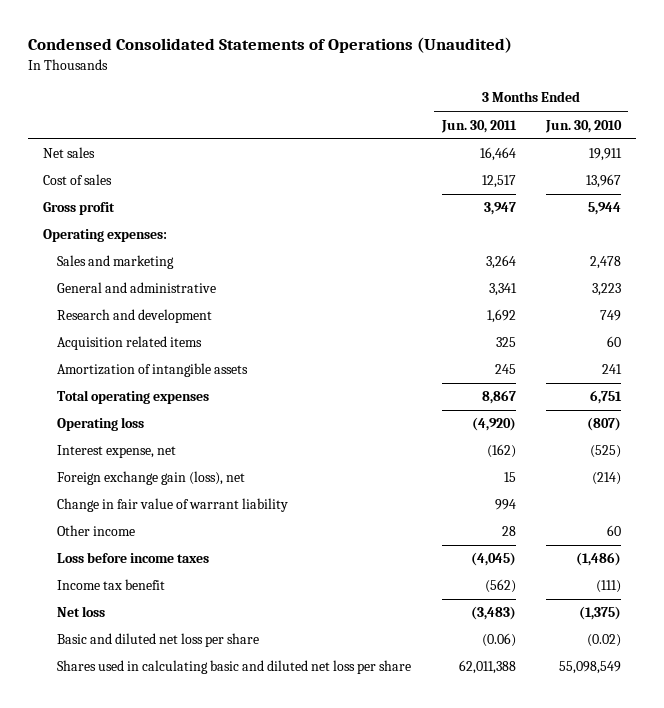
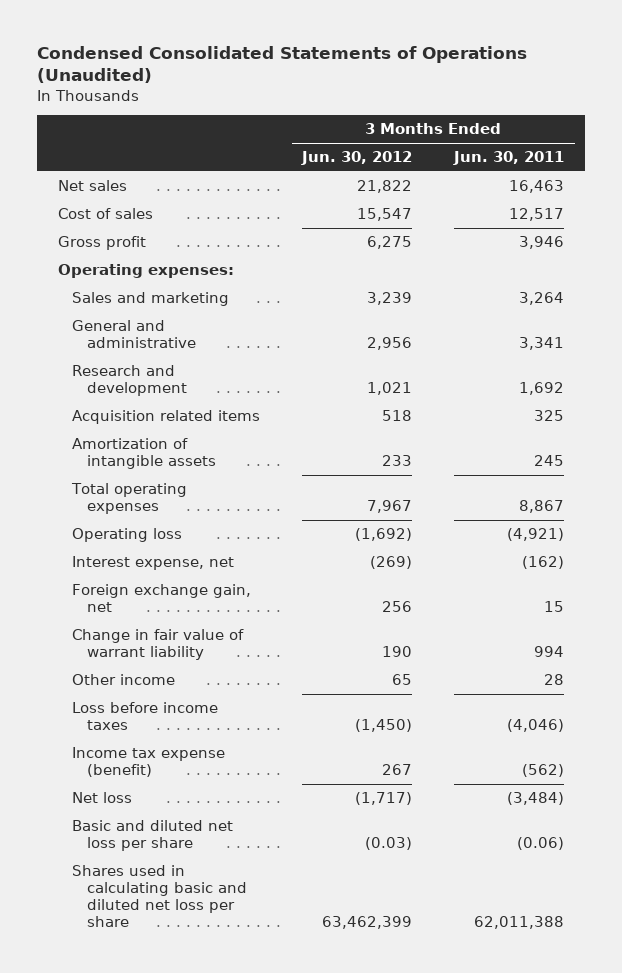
[544,119,622,133] Jun. 30, 2010 -> none
none -> [301,151,413,166] Jun. 30, 2012
[479,147,516,162] 16,464 -> [509,180,565,194] 16,463
[483,202,516,216] 3,947 -> [519,236,565,250] 3,946
[471,417,516,432] (4,920) -> [507,528,565,542] (4,921)
[57,471,246,486] Foreign exchange gain (loss), net -> [72,584,252,613] Foreign exchange gain, net
[470,552,516,567] (4,045) -> [507,719,565,733] (4,046)
[57,579,166,591] Income tax benefit -> [72,747,226,778] Income tax expense (benefit)
[470,606,516,621] (3,483) -> [507,792,565,806] (3,484)

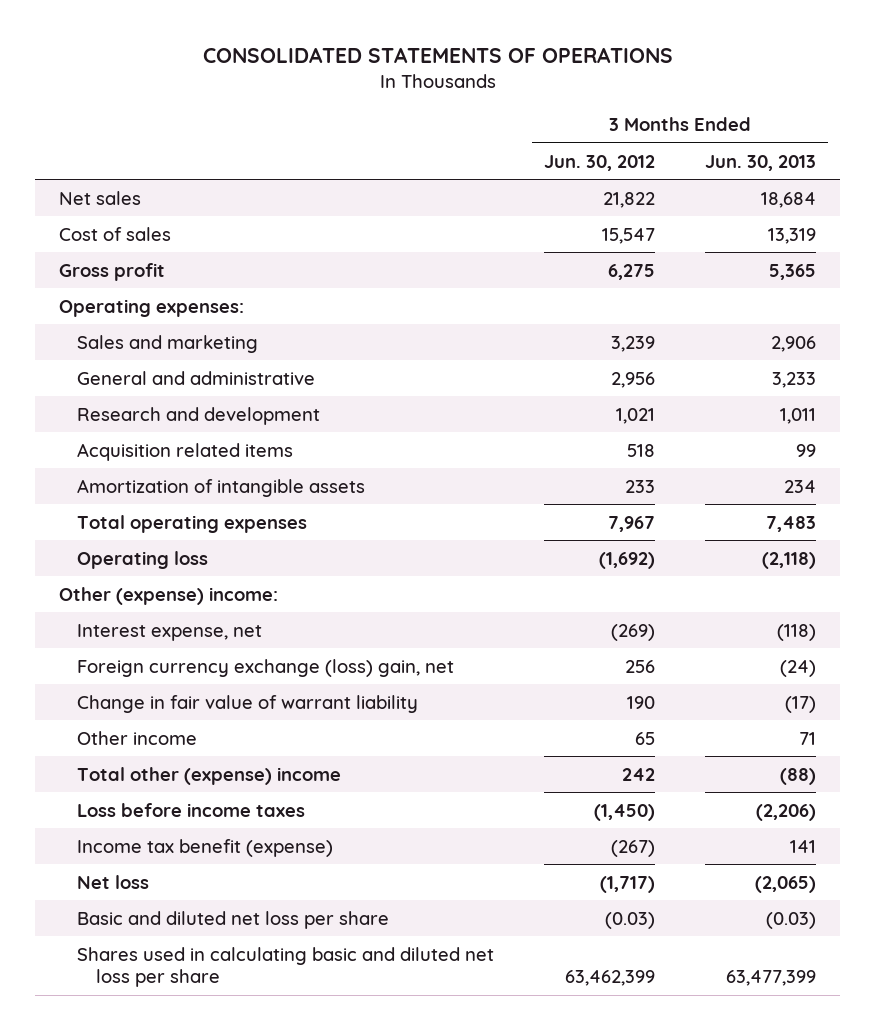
[36,45,527,84] Condensed Consolidated Statements of Operations (Unaudited) -> [202,47,673,64] CONSOLIDATED STATEMENTS OF OPERATIONS
[453,151,565,166] Jun. 30, 2011 -> none
none -> [704,154,816,171] Jun. 30, 2013
none -> [59,586,279,605] Other (expense) income:
[72,584,252,613] Foreign exchange gain, net -> [77,658,455,677] Foreign currency exchange (loss) gain, net
none -> [77,766,342,785] Total other (expense) income
[72,747,226,778] Income tax expense (benefit) -> [77,838,334,857] Income tax benefit (expense)
[382,764,413,776] 267 -> [611,839,656,857] (267)

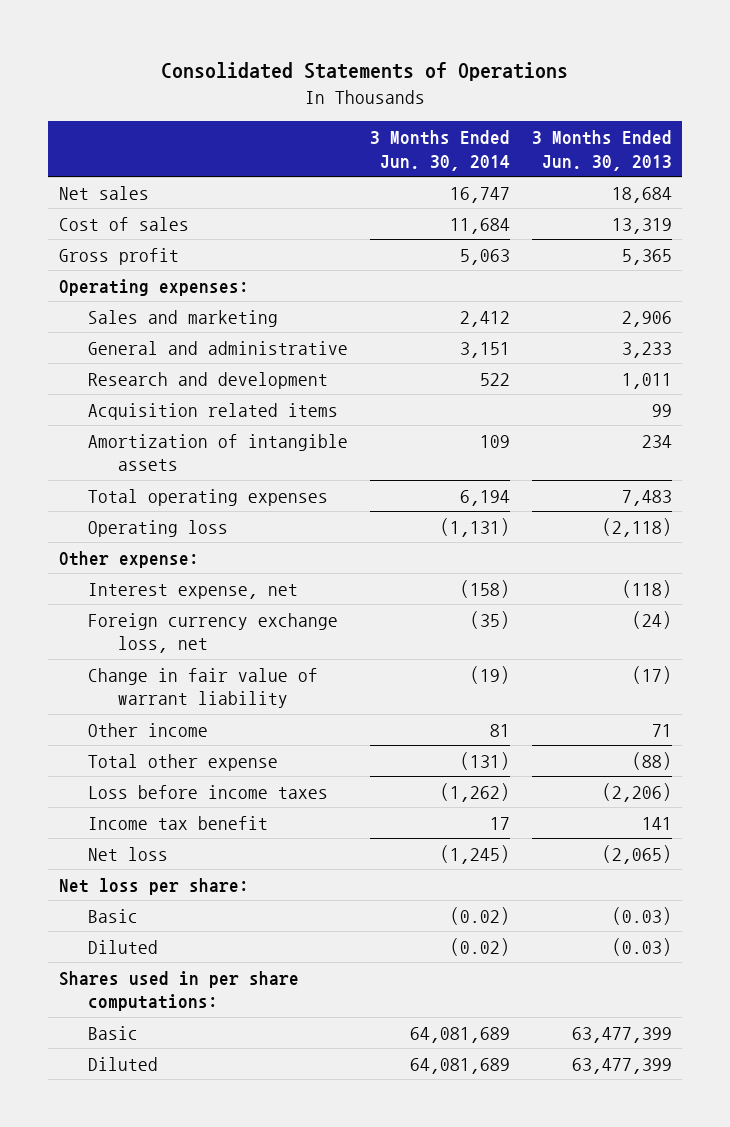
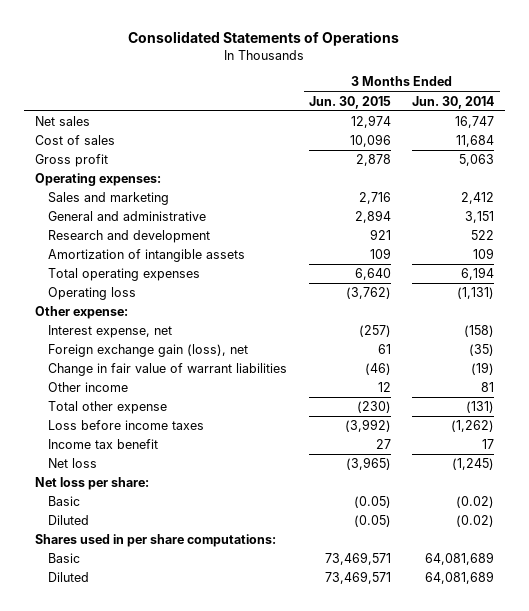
[531,130,672,171] 3 Months Ended Jun. 30, 2013 -> none
none -> [308,95,391,109] Jun. 30, 2015
[88,402,339,420] Acquisition related items -> none
[88,612,339,654] Foreign currency exchange loss, net -> [48,344,249,358] Foreign exchange gain (loss), net
[88,667,319,709] Change in fair value of warrant liability -> [48,363,288,377] Change in fair value of warrant liabilities

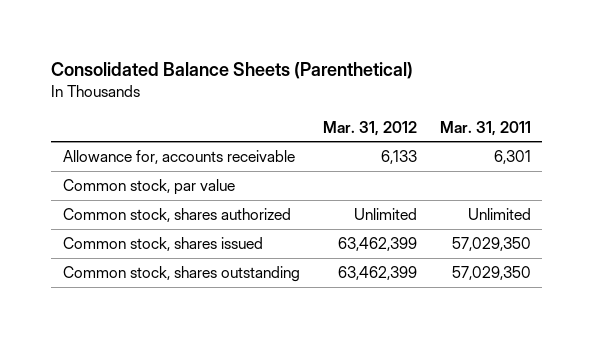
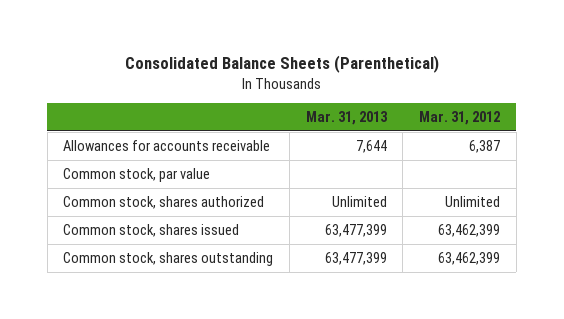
[439,120,531,136] Mar. 31, 2011 -> none
none -> [305,110,388,125] Mar. 31, 2013
[62,150,295,165] Allowance for, accounts receivable -> [63,139,271,151] Allowances for accounts receivable
[380,150,417,165] 6,133 -> [469,139,501,153] 6,387

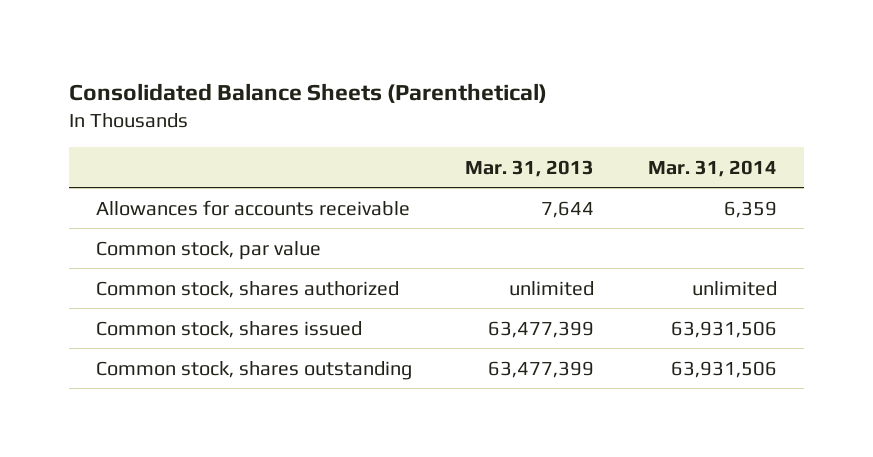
[419,110,501,125] Mar. 31, 2012 -> none
none -> [648,159,778,177] Mar. 31, 2014
[331,195,387,207] Unlimited -> [509,280,595,296] unlimited

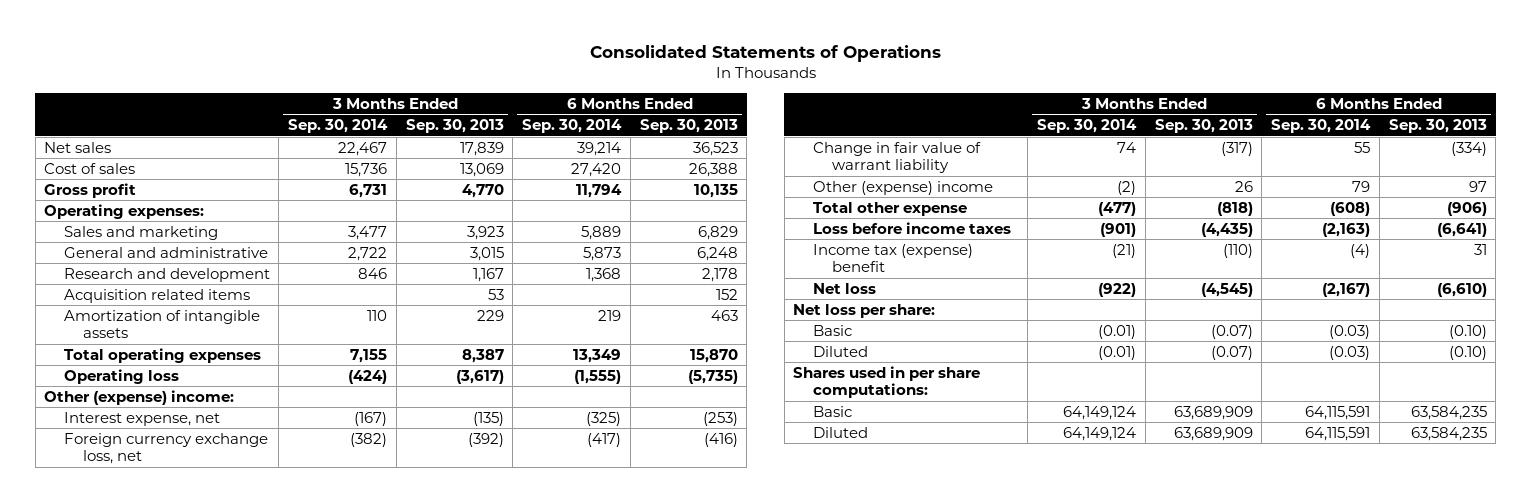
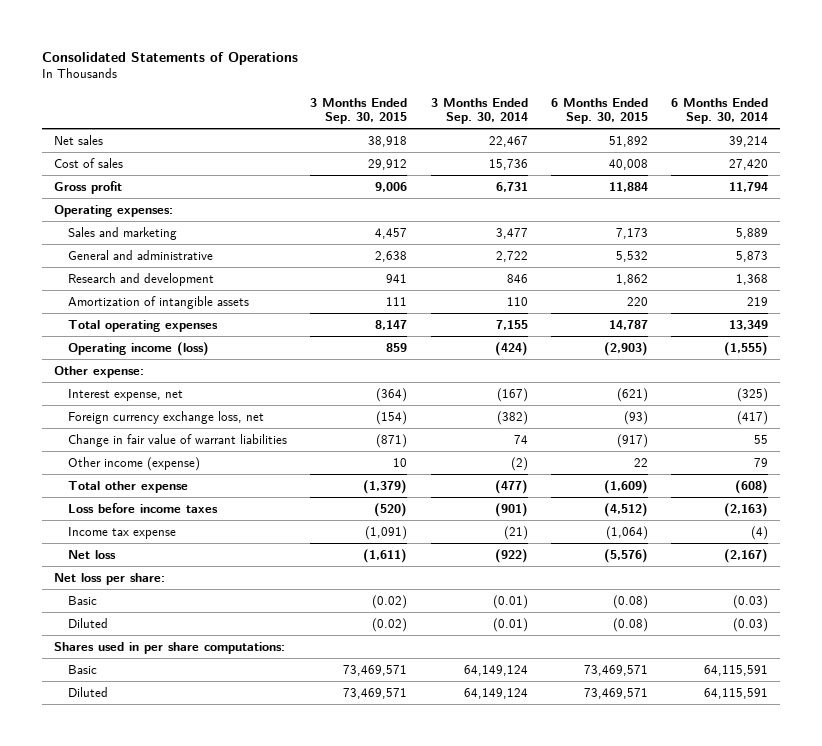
[405,119,504,134] Sep. 30, 2013 -> none
[639,119,738,134] Sep. 30, 2013 -> none
none -> [310,97,408,124] 3 Months Ended Sep. 30, 2015
none -> [550,97,648,124] 6 Months Ended Sep. 30, 2015
[63,288,250,303] Acquisition related items -> none
[63,368,179,384] Operating loss -> [67,342,209,357] Operating income (loss)
[44,389,235,405] Other (expense) income: -> [54,366,145,379] Other expense:
[812,141,981,174] Change in fair value of warrant liability -> [67,434,287,448] Change in fair value of warrant liabilities
[812,180,993,195] Other (expense) income -> [67,457,200,472] Other income (expense)
[812,243,973,273] Income tax (expense) benefit -> [67,527,176,540] Income tax expense

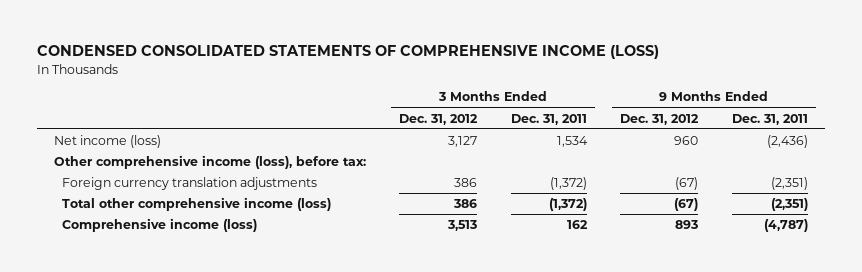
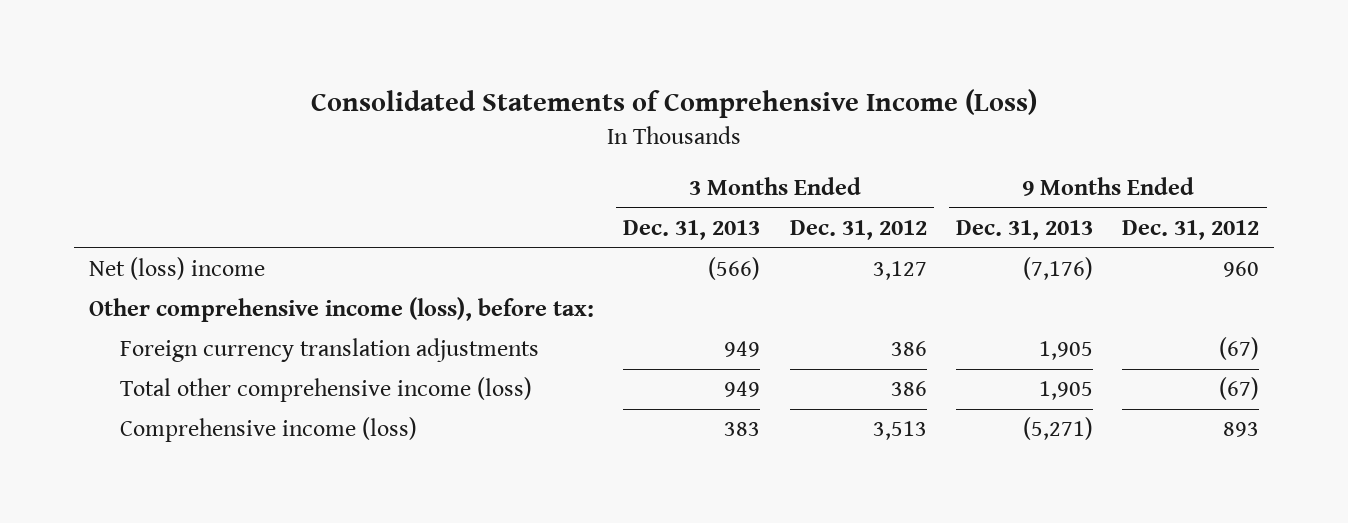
[36,45,659,60] CONDENSED CONSOLIDATED STATEMENTS OF COMPREHENSIVE INCOME (LOSS) -> [311,89,1038,119] Consolidated Statements of Comprehensive Income (Loss)
[510,113,587,125] Dec. 31, 2011 -> none
[731,113,808,125] Dec. 31, 2011 -> none
none -> [623,220,761,241] Dec. 31, 2013
none -> [956,220,1094,241] Dec. 31, 2013
[53,135,161,149] Net income (loss) -> [89,257,266,281] Net (loss) income

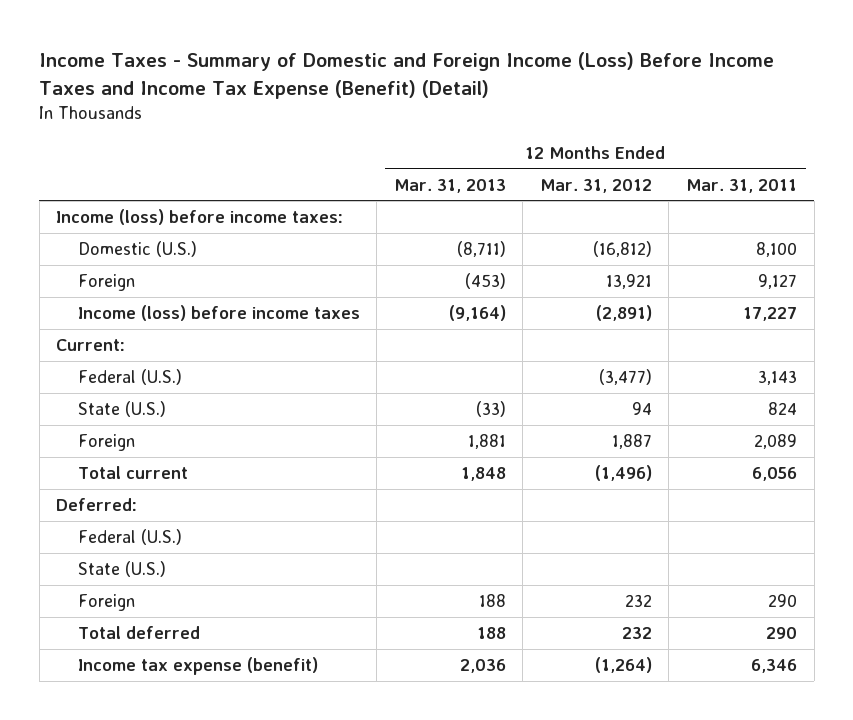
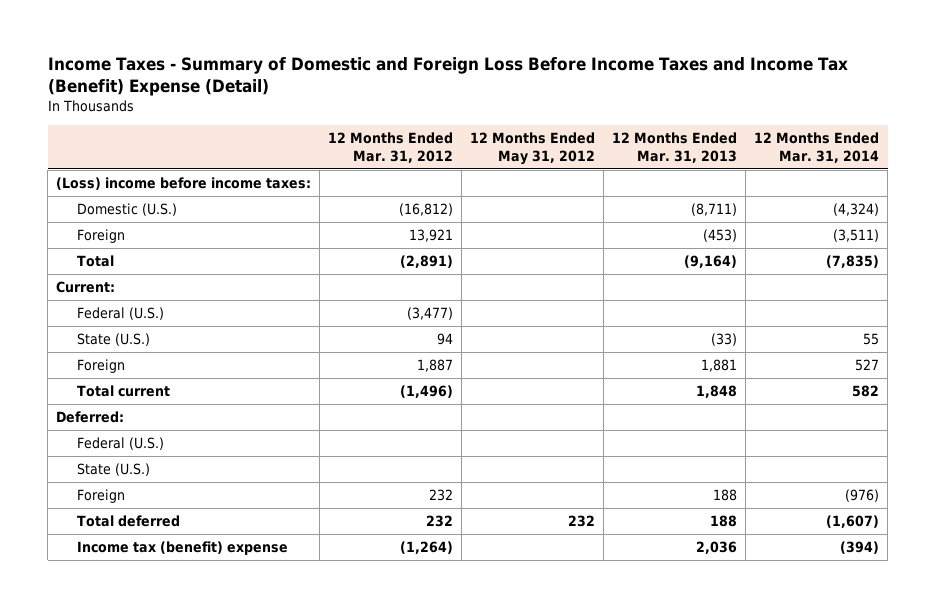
[39,52,775,99] Income Taxes - Summary of Domestic and Foreign Income (Loss) Before Income Taxes and Income Tax Expense (Benefit) (Detail) -> [47,56,848,96] Income Taxes - Summary of Domestic and Foreign Loss Before Income Taxes and Income Tax (Benefit) Expense (Detail)
[686,178,798,193] Mar. 31, 2011 -> none
none -> [470,132,596,166] 12 Months Ended May 31, 2012
none -> [754,132,880,164] 12 Months Ended Mar. 31, 2014
[56,208,344,225] Income (loss) before income taxes: -> [56,176,312,190] (Loss) income before income taxes:
[77,304,360,321] Income (loss) before income taxes -> [77,254,115,267] Total
[77,656,318,675] Income tax expense (benefit) -> [77,540,289,555] Income tax (benefit) expense

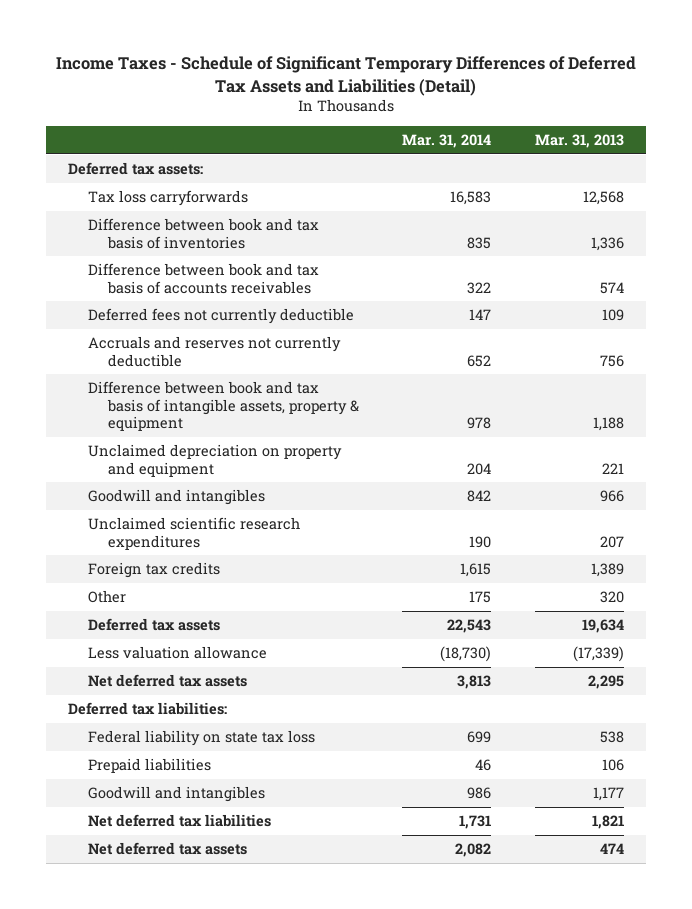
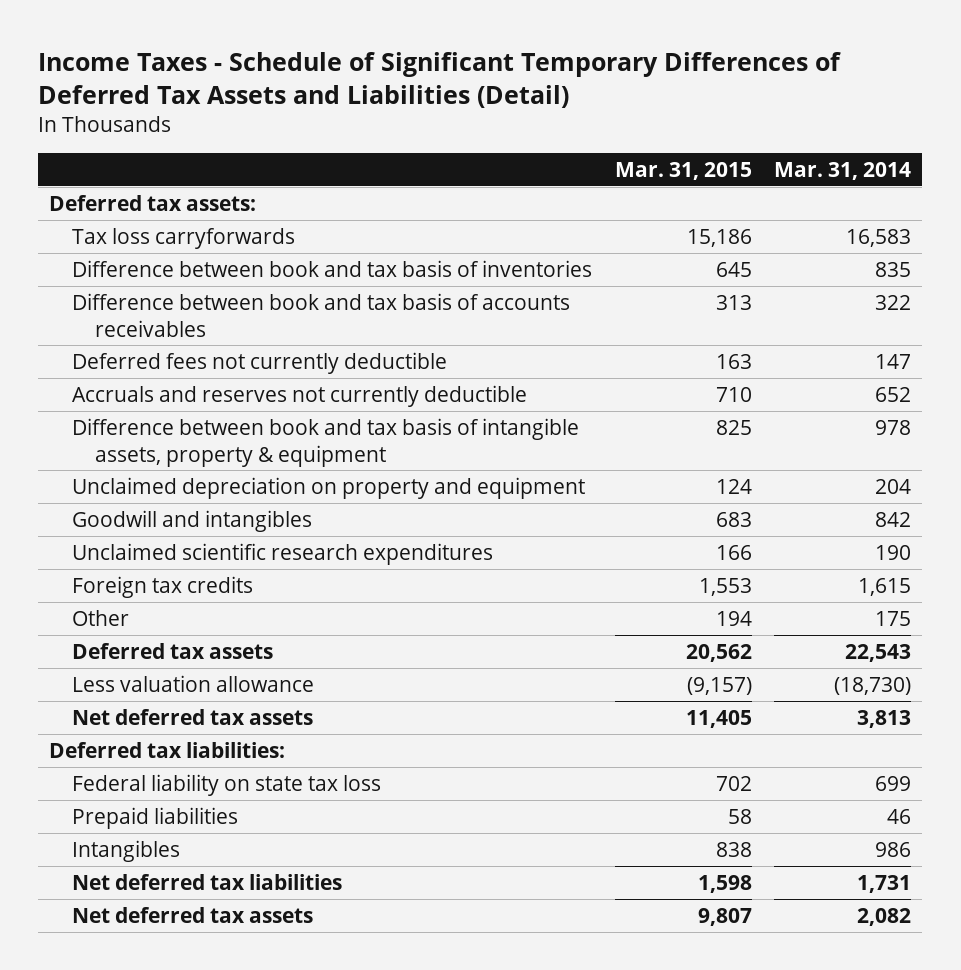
[534,133,624,148] Mar. 31, 2013 -> none
none -> [614,162,752,181] Mar. 31, 2015
[88,786,266,803] Goodwill and intangibles -> [72,839,181,862] Intangibles

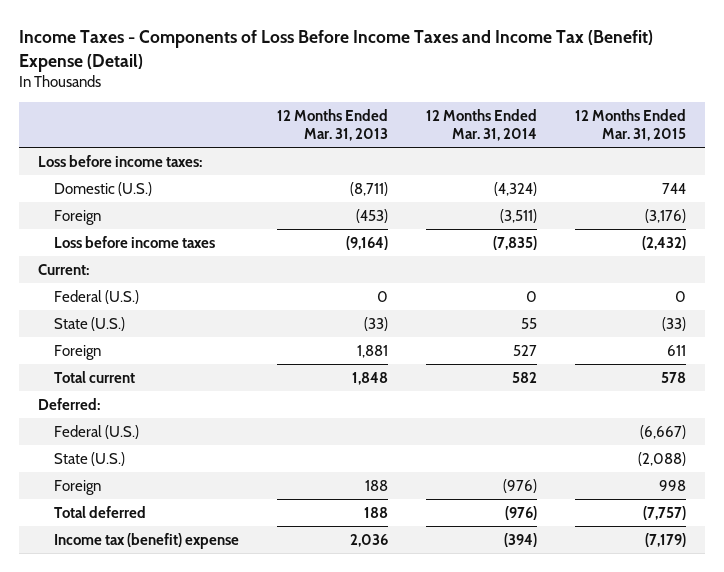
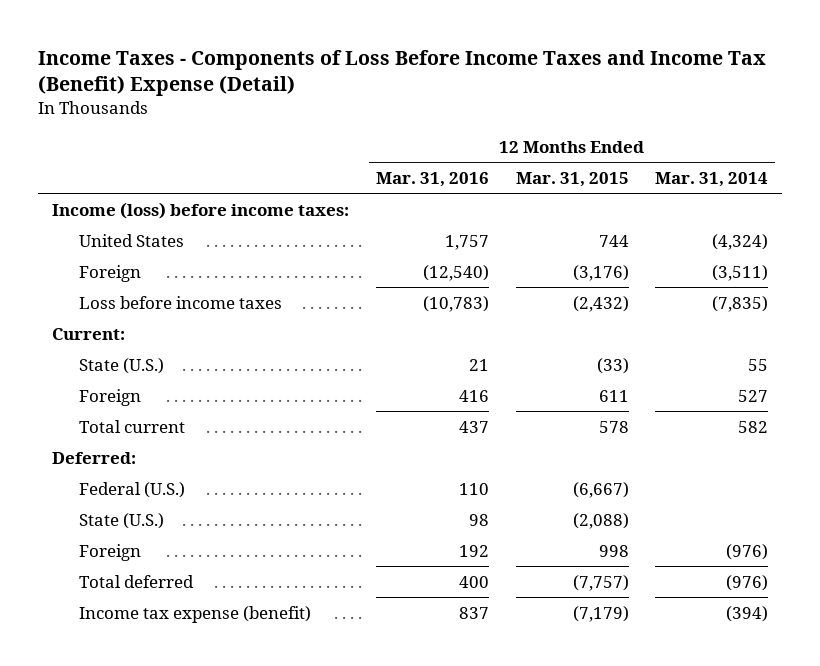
[276,109,388,141] 12 Months Ended Mar. 31, 2013 -> none
none -> [375,171,489,187] Mar. 31, 2016
[38,154,203,167] Loss before income taxes: -> [51,201,349,219] Income (loss) before income taxes:
[53,181,152,196] Domestic (U.S.) -> [78,233,184,247] United States
[53,289,139,304] Federal (U.S.) -> none
[53,532,239,549] Income tax (benefit) expense -> [78,605,311,623] Income tax expense (benefit)

